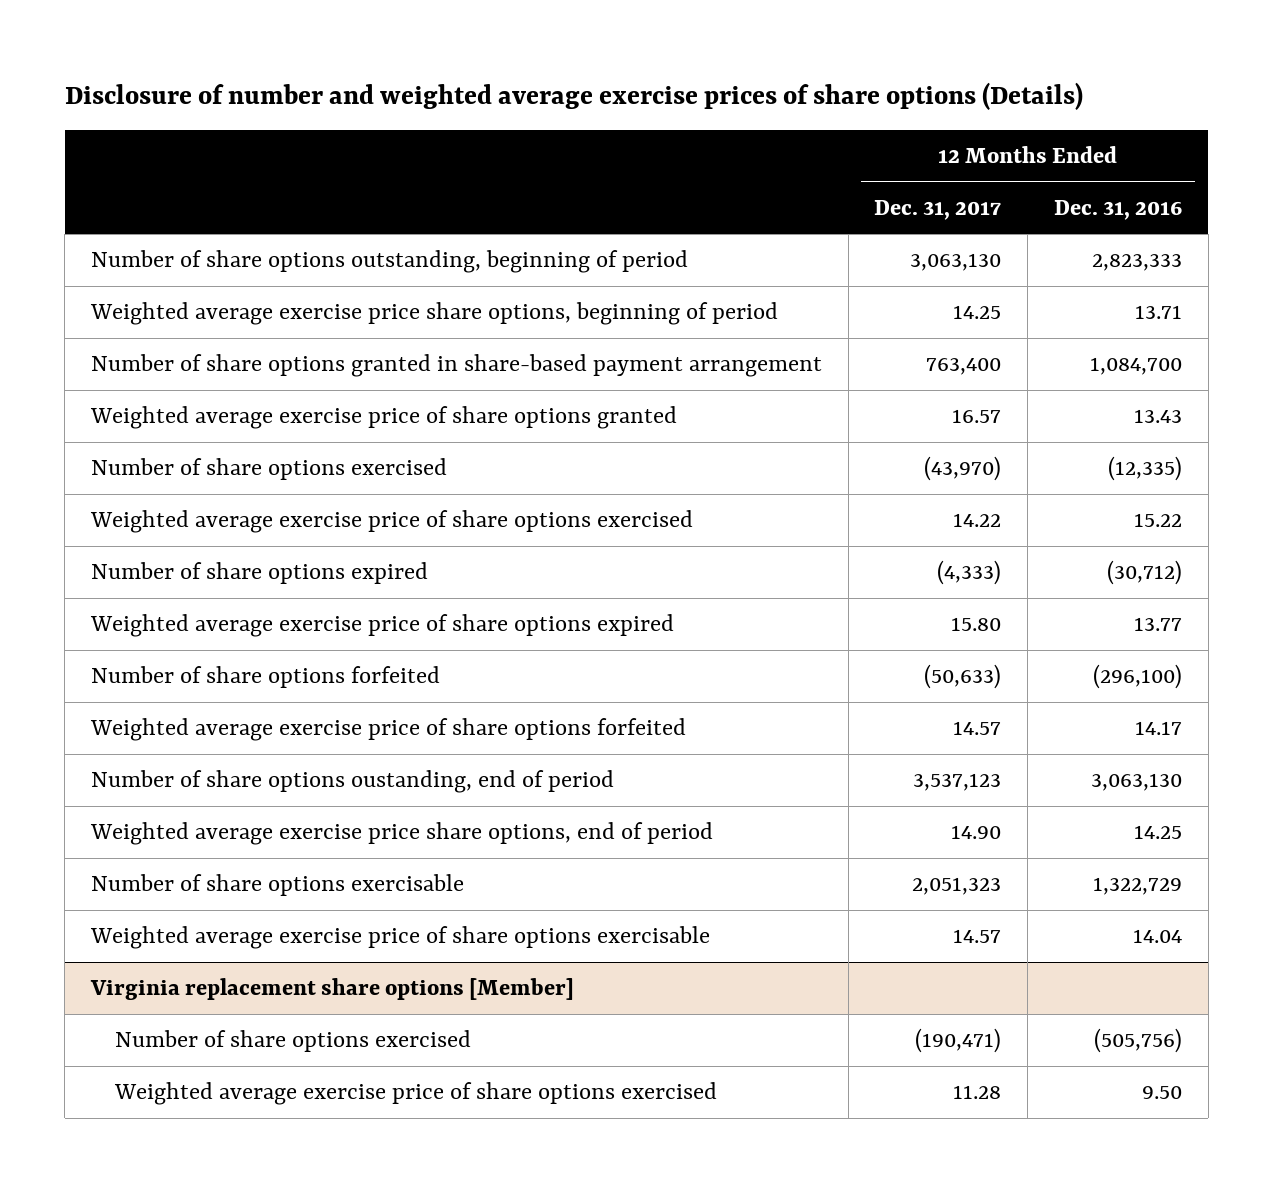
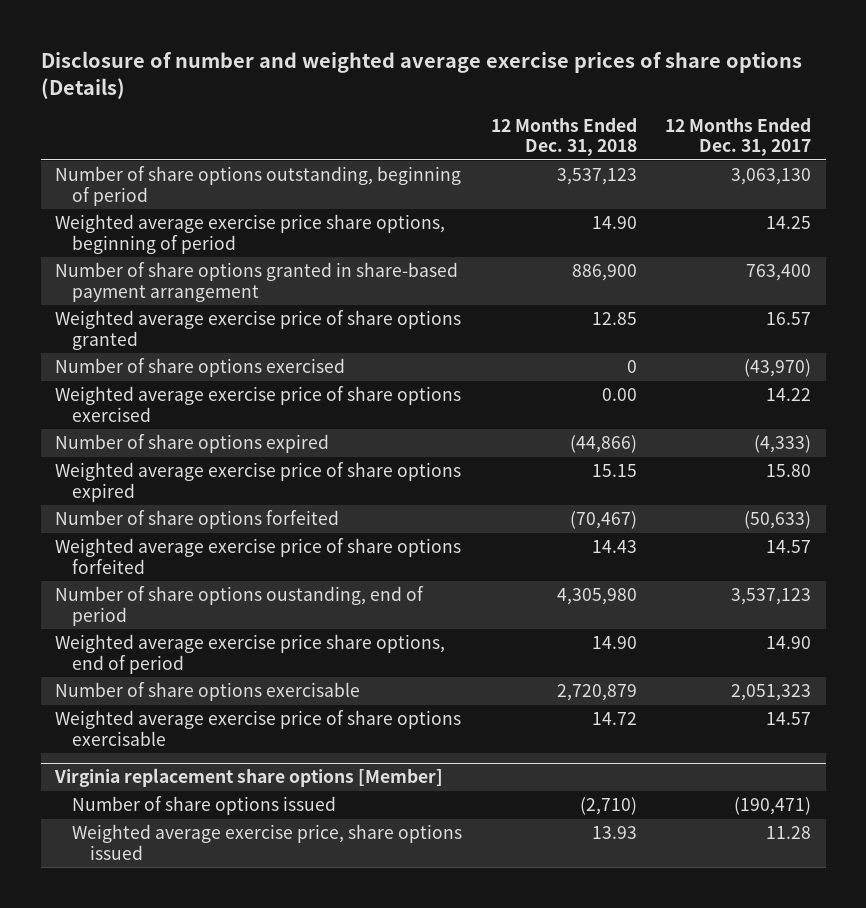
[1053,199,1182,220] Dec. 31, 2016 -> none
none -> [490,117,637,157] 12 Months Ended Dec. 31, 2018
[114,1030,471,1053] Number of share options exercised -> [72,796,337,816] Number of share options issued
[113,1082,717,1106] Weighted average exercise price of share options exercised -> [72,824,463,860] Weighted average exercise price, share options issued

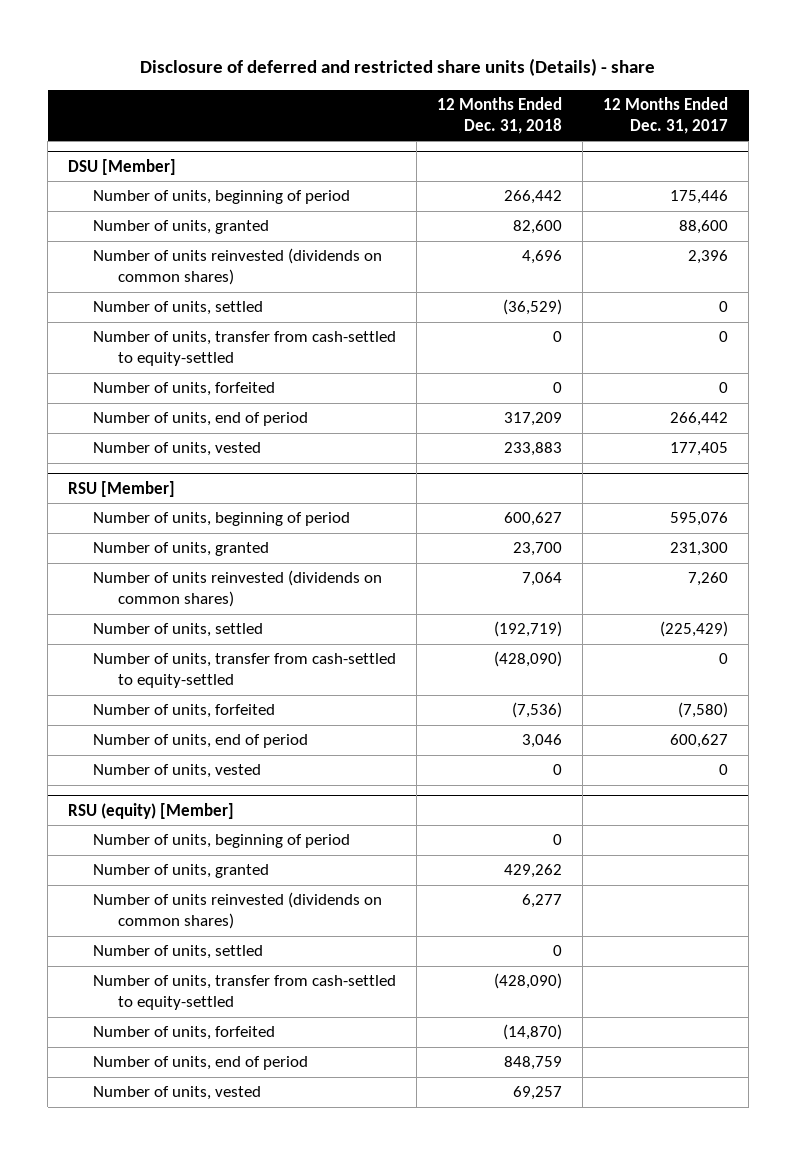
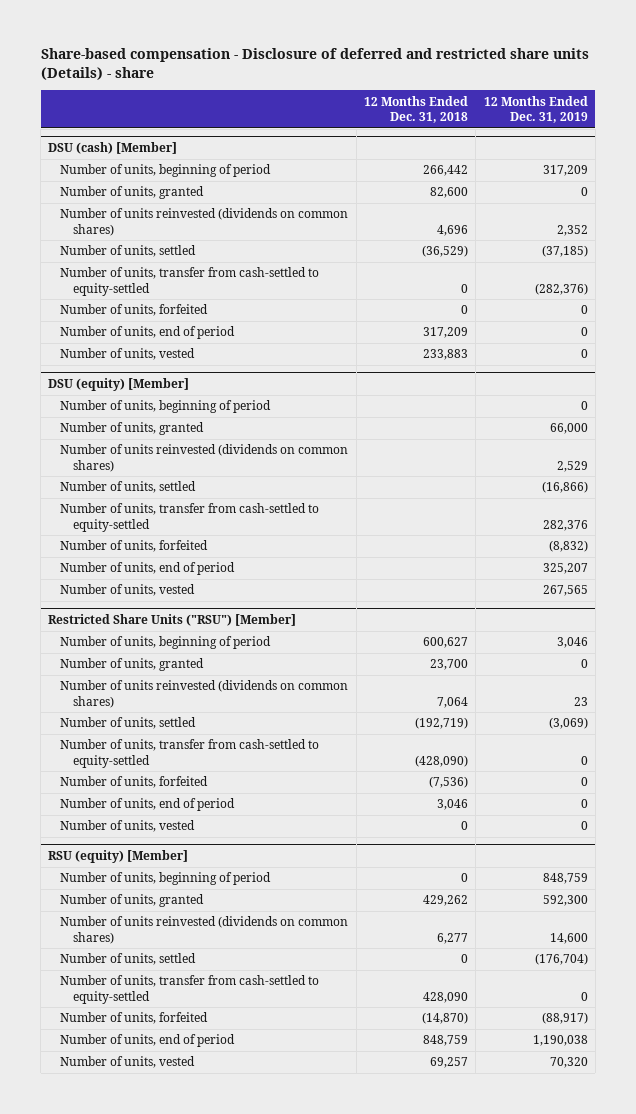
[140,58,656,77] Disclosure of deferred and restricted share units (Details) - share -> [40,48,589,81] Share-based compensation - Disclosure of deferred and restricted share units (Details) - share
[603,97,729,134] 12 Months Ended Dec. 31, 2017 -> none
none -> [483,95,588,124] 12 Months Ended Dec. 31, 2019
[68,158,177,175] DSU [Member] -> [48,142,178,155] DSU (cash) [Member]
none -> [48,378,190,392] DSU (equity) [Member]
none -> [60,400,272,414] Number of units, beginning of period
none -> [60,422,205,436] Number of units, granted
none -> [60,444,349,472] Number of units reinvested (dividends on common shares)
none -> [60,481,197,494] Number of units, settled
none -> [60,503,320,532] Number of units, transfer from cash-settled to equity-settled
none -> [60,540,209,553] Number of units, forfeited
none -> [60,562,236,576] Number of units, end of period
none -> [60,584,196,597] Number of units, vested
[68,480,176,497] RSU [Member] -> [48,614,297,627] Restricted Share Units ("RSU") [Member]
[494,973,563,990] (428,090) -> [423,991,469,1003] 428,090

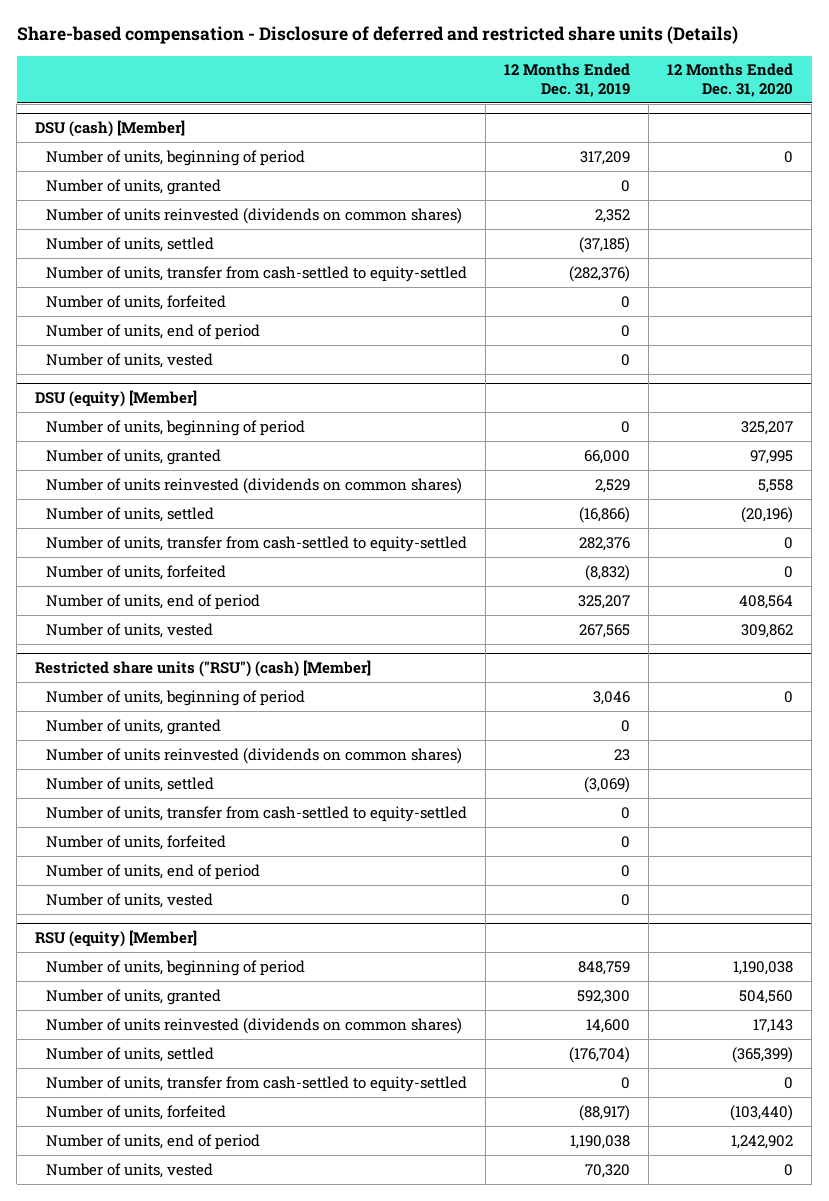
[40,48,589,81] Share-based compensation - Disclosure of deferred and restricted share units (Details) - share -> [16,26,738,45] Share-based compensation - Disclosure of deferred and restricted share units (Details)
[364,95,469,124] 12 Months Ended Dec. 31, 2018 -> none
none -> [667,63,794,97] 12 Months Ended Dec. 31, 2020
[48,614,297,627] Restricted Share Units ("RSU") [Member] -> [35,659,372,677] Restricted share units ("RSU") (cash) [Member]

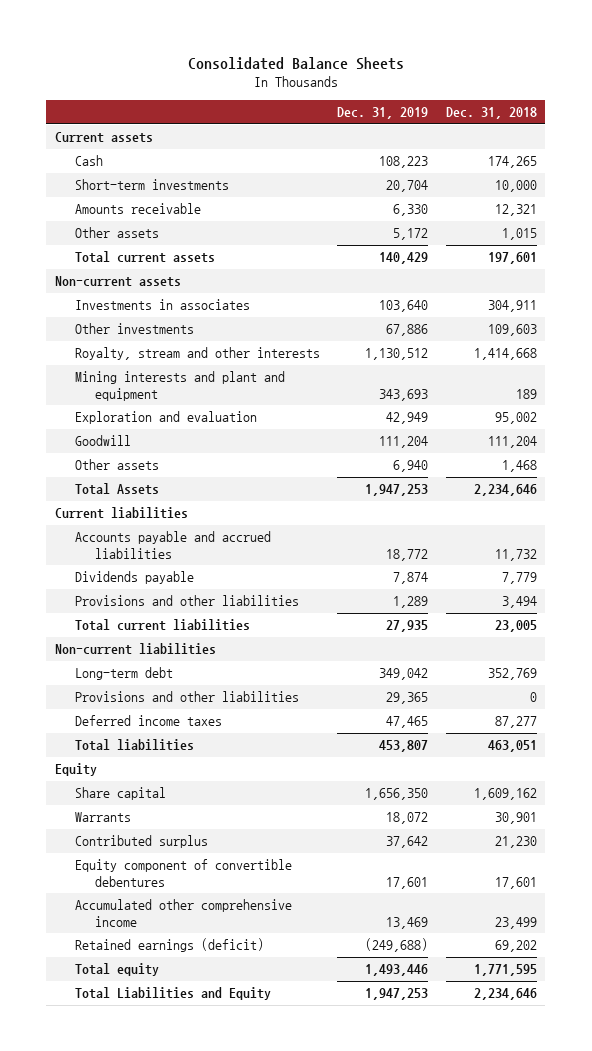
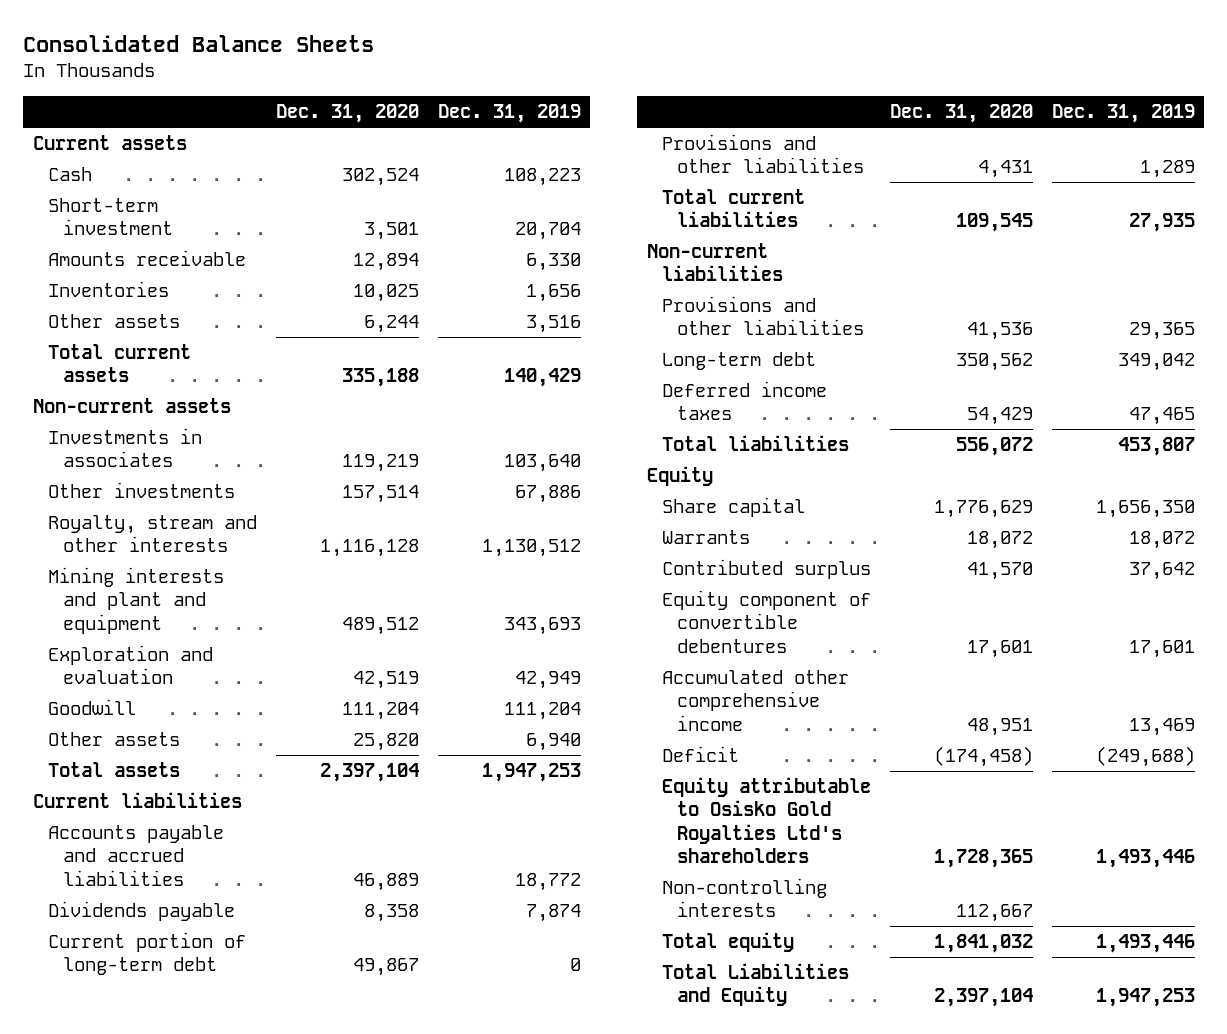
[445,107,537,120] Dec. 31, 2018 -> none
none -> [275,104,419,124] Dec. 31, 2020
[74,179,229,191] Short-term investments -> [47,198,173,236] Short-term investment
none -> [47,281,169,298] Inventories
[393,228,429,241] 5,172 -> [525,315,581,334] 3,516
[74,483,159,496] Total Assets -> [47,762,180,778] Total assets
none -> [47,932,246,976] Current portion of long-term debt
[74,667,173,681] Long-term debt -> [661,352,816,371] Long-term debt
[74,938,264,953] Retained earnings (deficit) -> [661,746,739,763] Deficit
none -> [661,777,871,863] Equity attributable to Osisko Gold Royalties Ltd's shareholders
none -> [661,878,827,918] Non-controlling interests

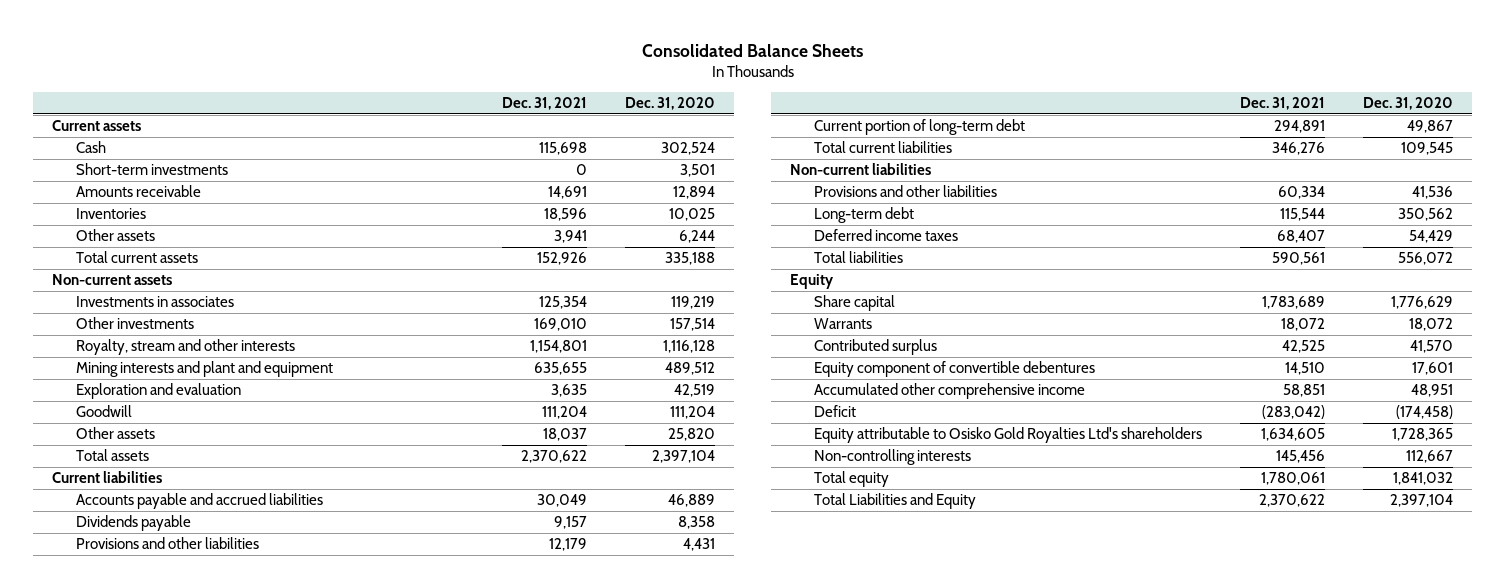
[437,104,581,124] Dec. 31, 2019 -> none
none -> [501,97,587,111] Dec. 31, 2021
[47,198,173,236] Short-term investment -> [76,163,229,176] Short-term investments
[47,932,246,976] Current portion of long-term debt -> [814,119,1026,136] Current portion of long-term debt

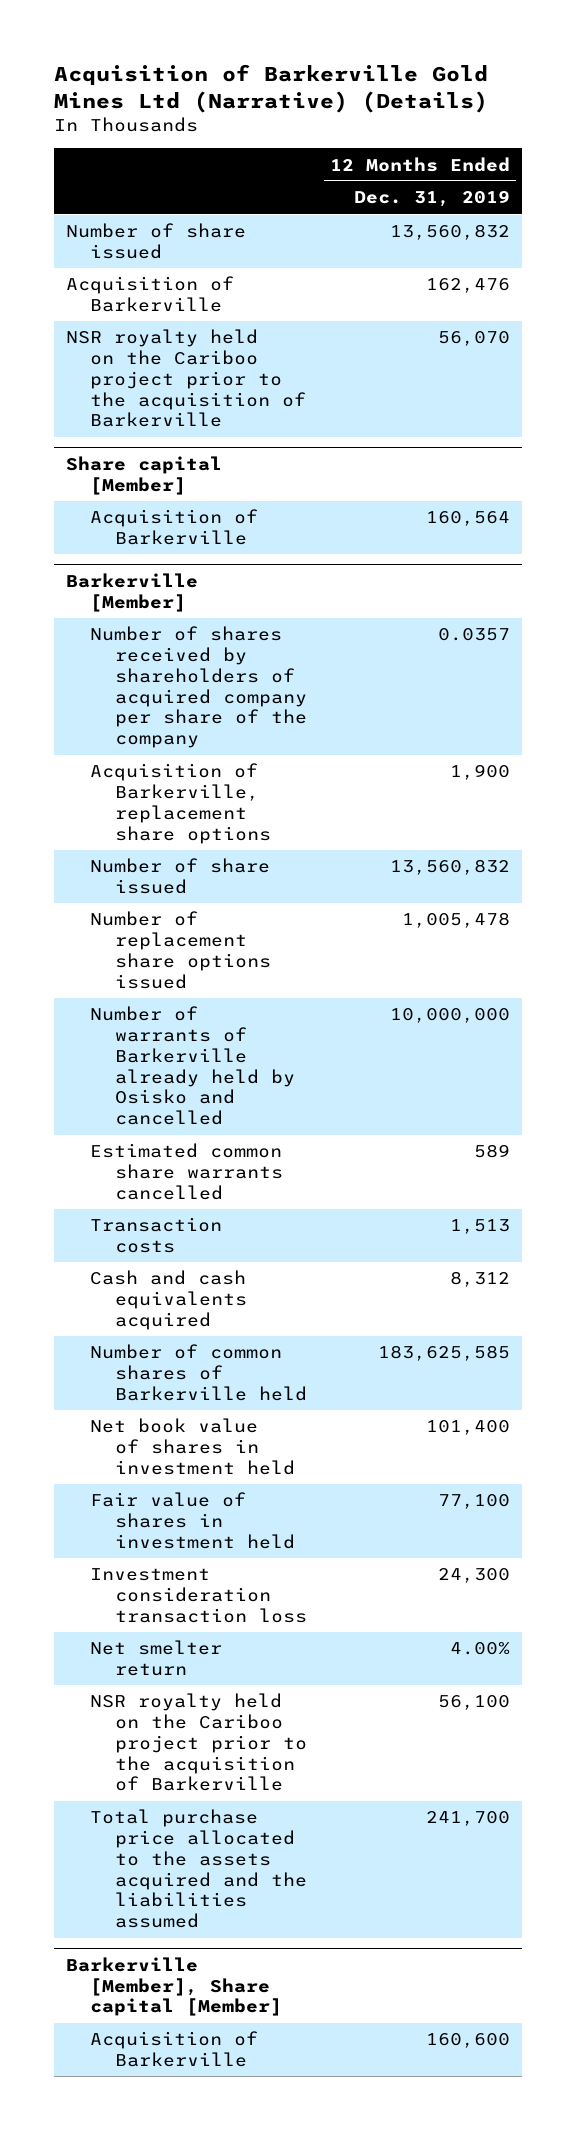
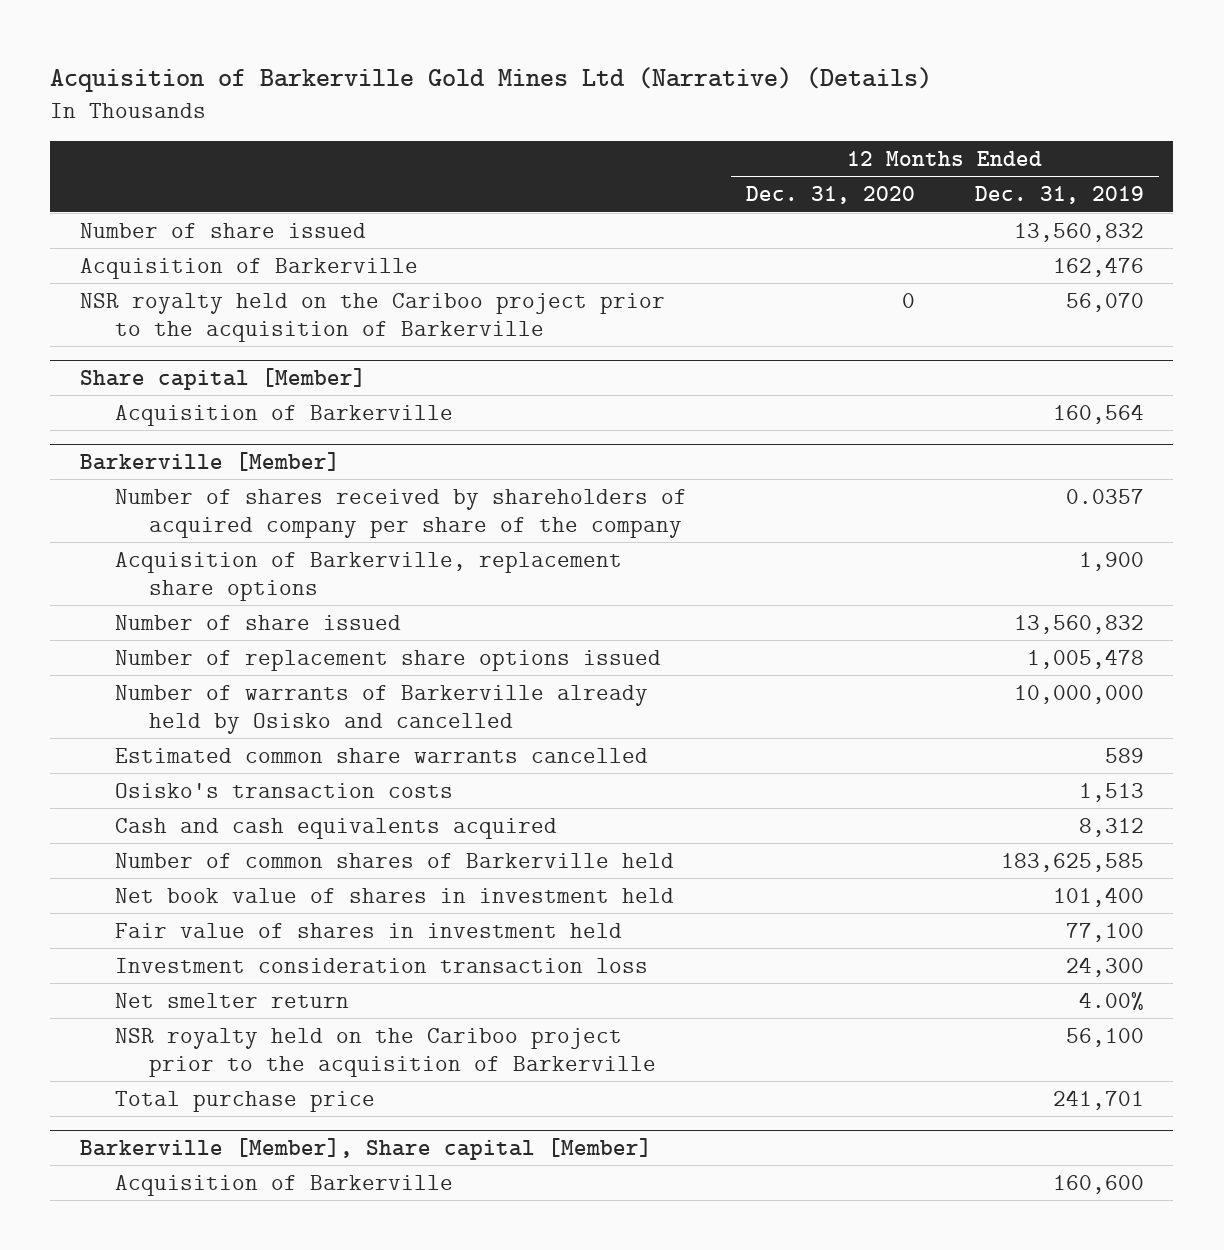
none -> [746,186,916,205] Dec. 31, 2020
[90,1217,223,1254] Transaction costs -> [114,782,453,798] Osisko's transaction costs
[90,1809,307,1929] Total purchase price allocated to the assets acquired and the liabilities assumed -> [114,1090,375,1112] Total purchase price
[425,1811,510,1827] 241,700 -> [1052,1089,1144,1110] 241,701

